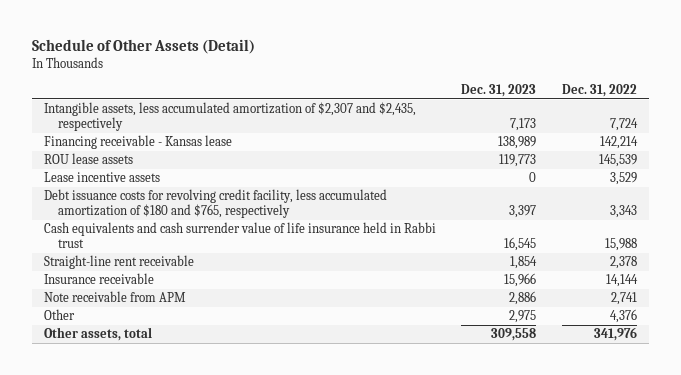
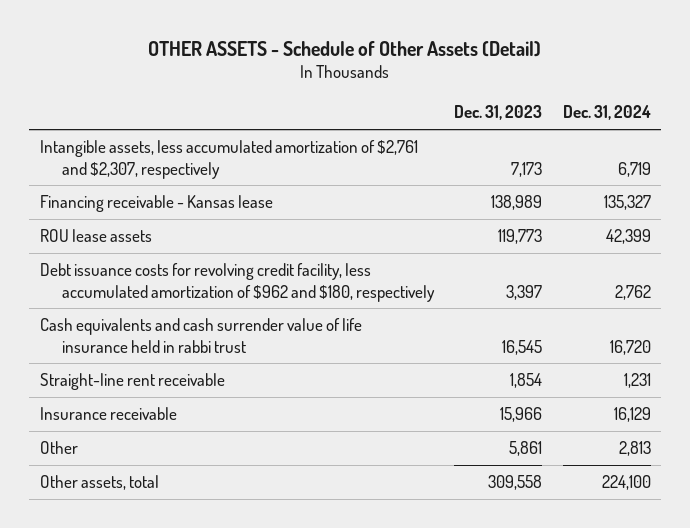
[31,39,255,55] Schedule of Other Assets (Detail) -> [148,40,542,57] OTHER ASSETS - Schedule of Other Assets (Detail)
[561,84,637,98] Dec. 31, 2022 -> none
none -> [562,105,651,121] Dec. 31, 2024
[44,102,417,131] Intangible assets, less accumulated amortization of $2,307 and $2,435, respectively -> [39,139,418,179] Intangible assets, less accumulated amortization of $2,761 and $2,307, respectively
[44,172,161,183] Lease incentive assets -> none
[44,189,388,218] Debt issuance costs for revolving credit facility, less accumulated amortization of $180 and $765, respectively -> [39,262,435,302] Debt issuance costs for revolving credit facility, less accumulated amortization of $962 and $180, respectively
[44,222,437,248] Cash equivalents and cash surrender value of life insurance held in Rabbi trust -> [39,317,362,353] Cash equivalents and cash surrender value of life insurance held in rabbi trust
[44,291,187,303] Note receivable from APM -> none
[509,310,537,324] 2,975 -> [509,440,543,456] 5,861

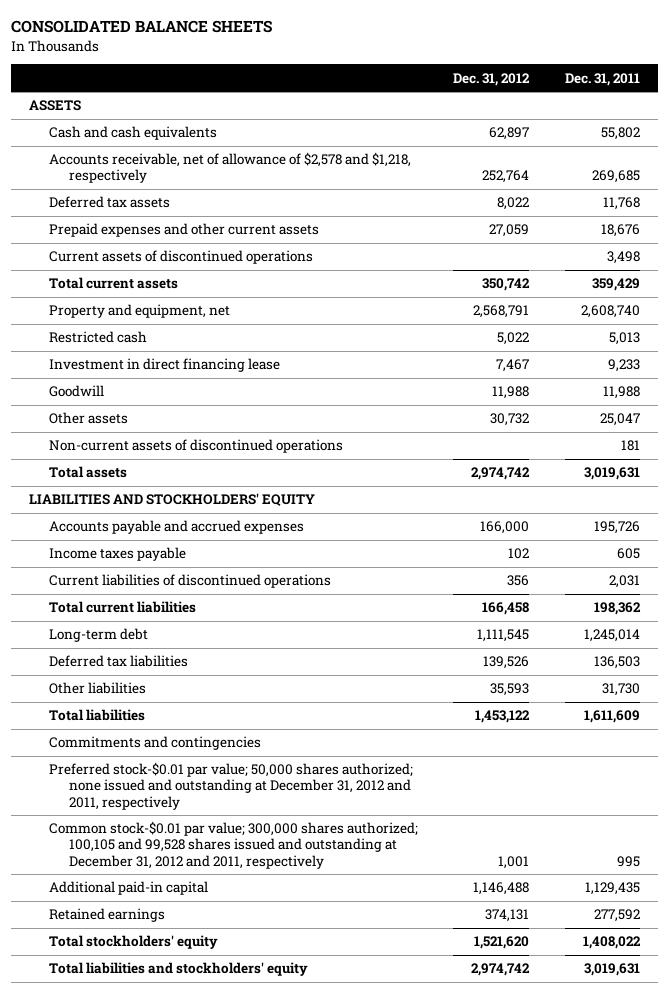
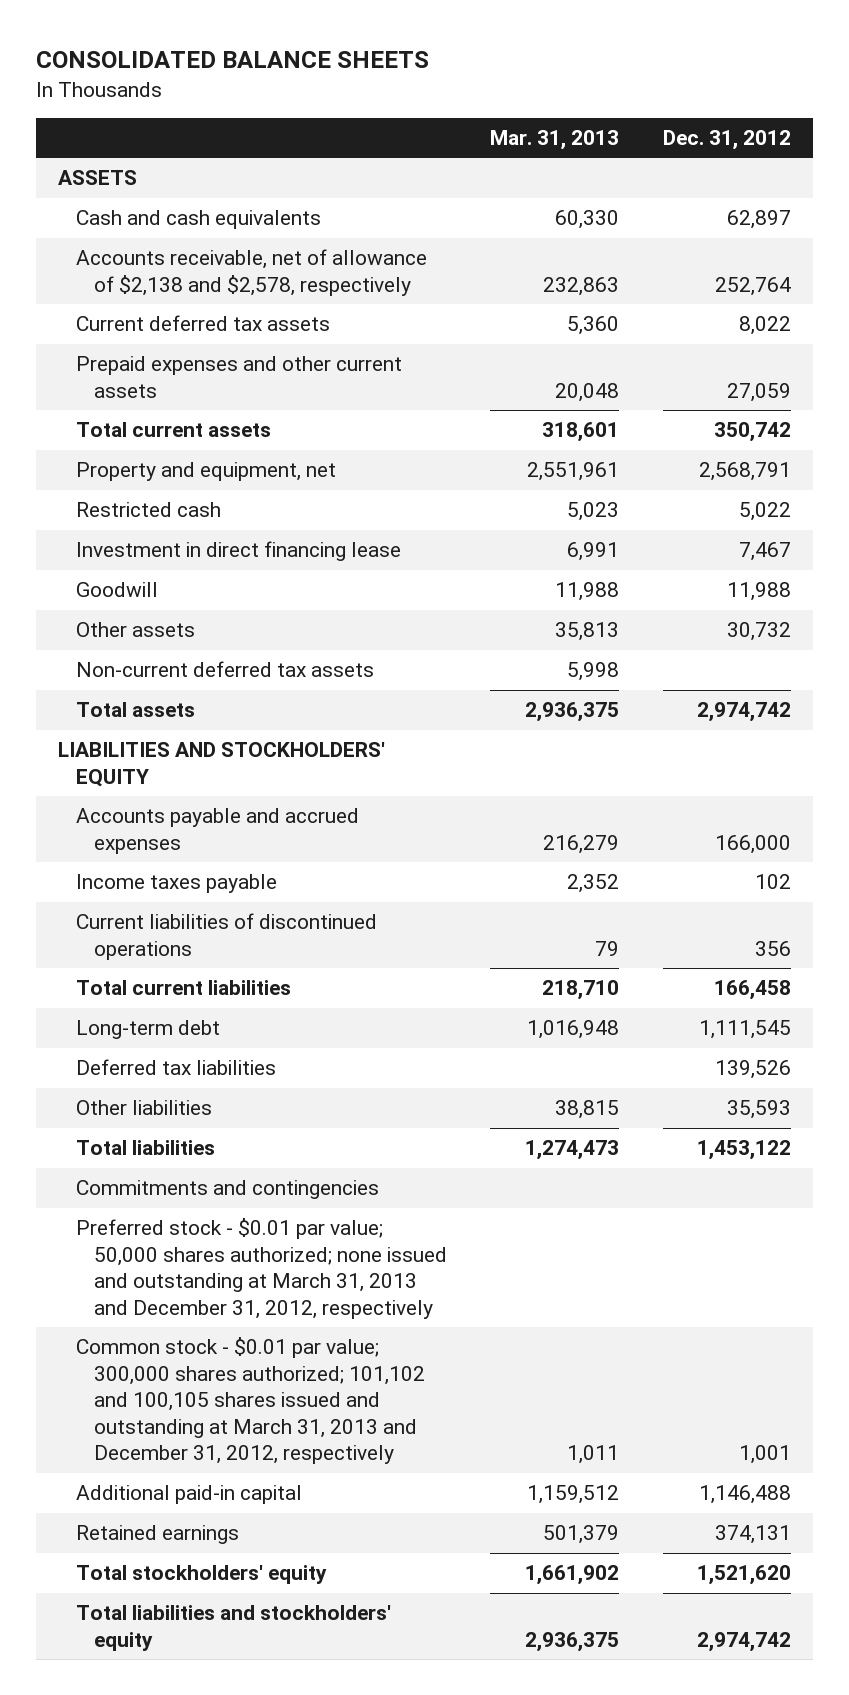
[564,72,640,86] Dec. 31, 2011 -> none
none -> [490,129,620,150] Mar. 31, 2013
[48,152,411,184] Accounts receivable, net of allowance of $2,578 and $1,218, respectively -> [75,249,427,296] Accounts receivable, net of allowance of $2,138 and $2,578, respectively
[48,196,170,209] Deferred tax assets -> [75,315,330,332] Current deferred tax assets
[48,250,313,265] Current assets of discontinued operations -> none
[48,439,343,454] Non-current assets of discontinued operations -> none
none -> [75,661,374,678] Non-current deferred tax assets
[48,762,413,810] Preferred stock-$0.01 par value; 50,000 shares authorized; none issued and outstanding at December 31, 2012 and 2011, respectively -> [75,1218,447,1319] Preferred stock - $0.01 par value; 50,000 shares authorized; none issued and outstanding at March 31, 2013 and December 31, 2012, respectively
[48,821,418,869] Common stock-$0.01 par value; 300,000 shares authorized; 100,105 and 99,528 shares issued and outstanding at December 31, 2012 and 2011, respectively -> [75,1337,425,1465] Common stock - $0.01 par value; 300,000 shares authorized; 101,102 and 100,105 shares issued and outstanding at March 31, 2013 and December 31, 2012, respectively

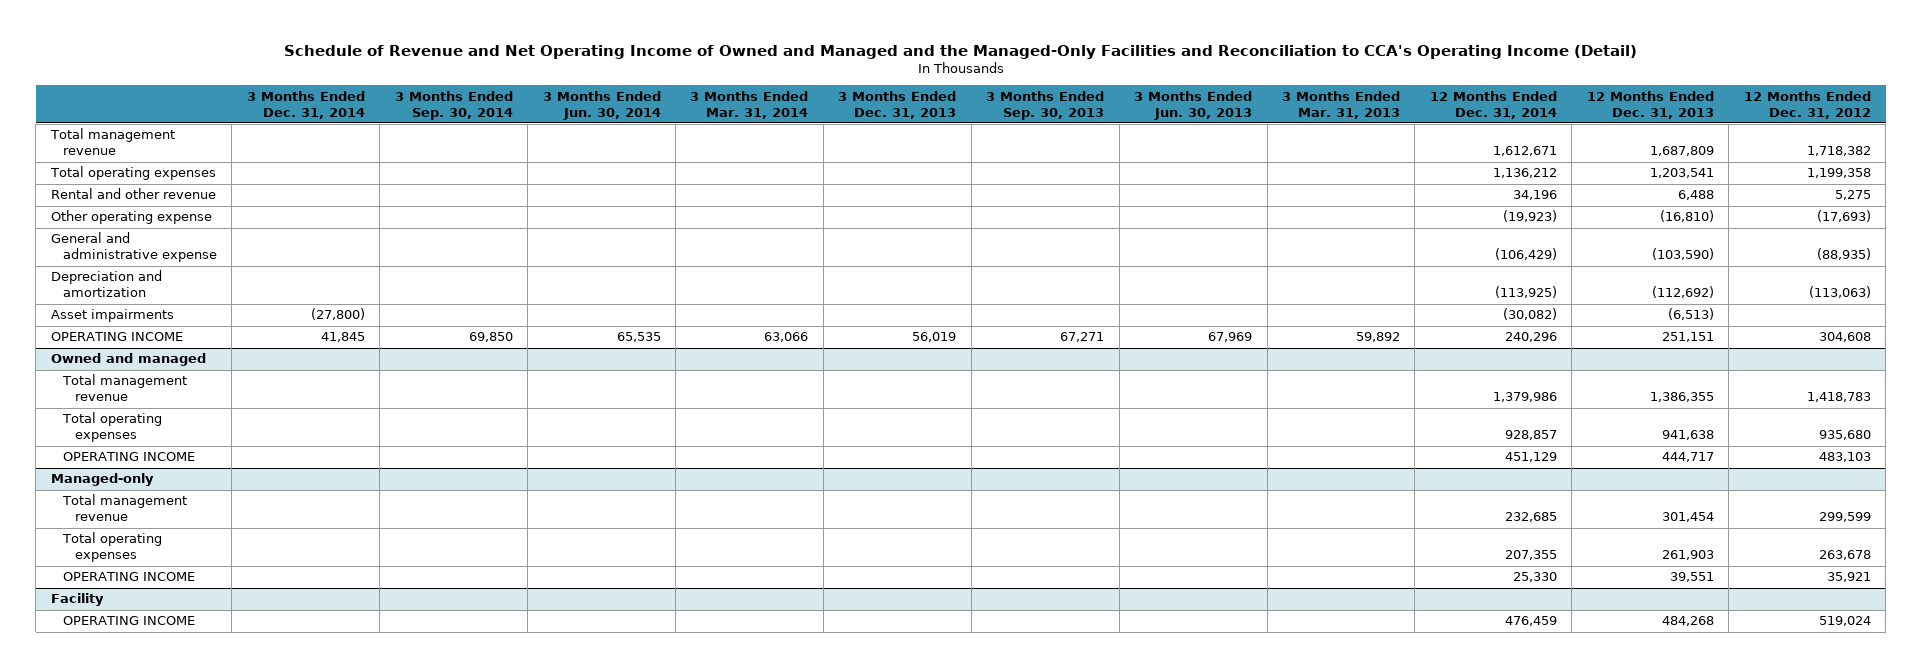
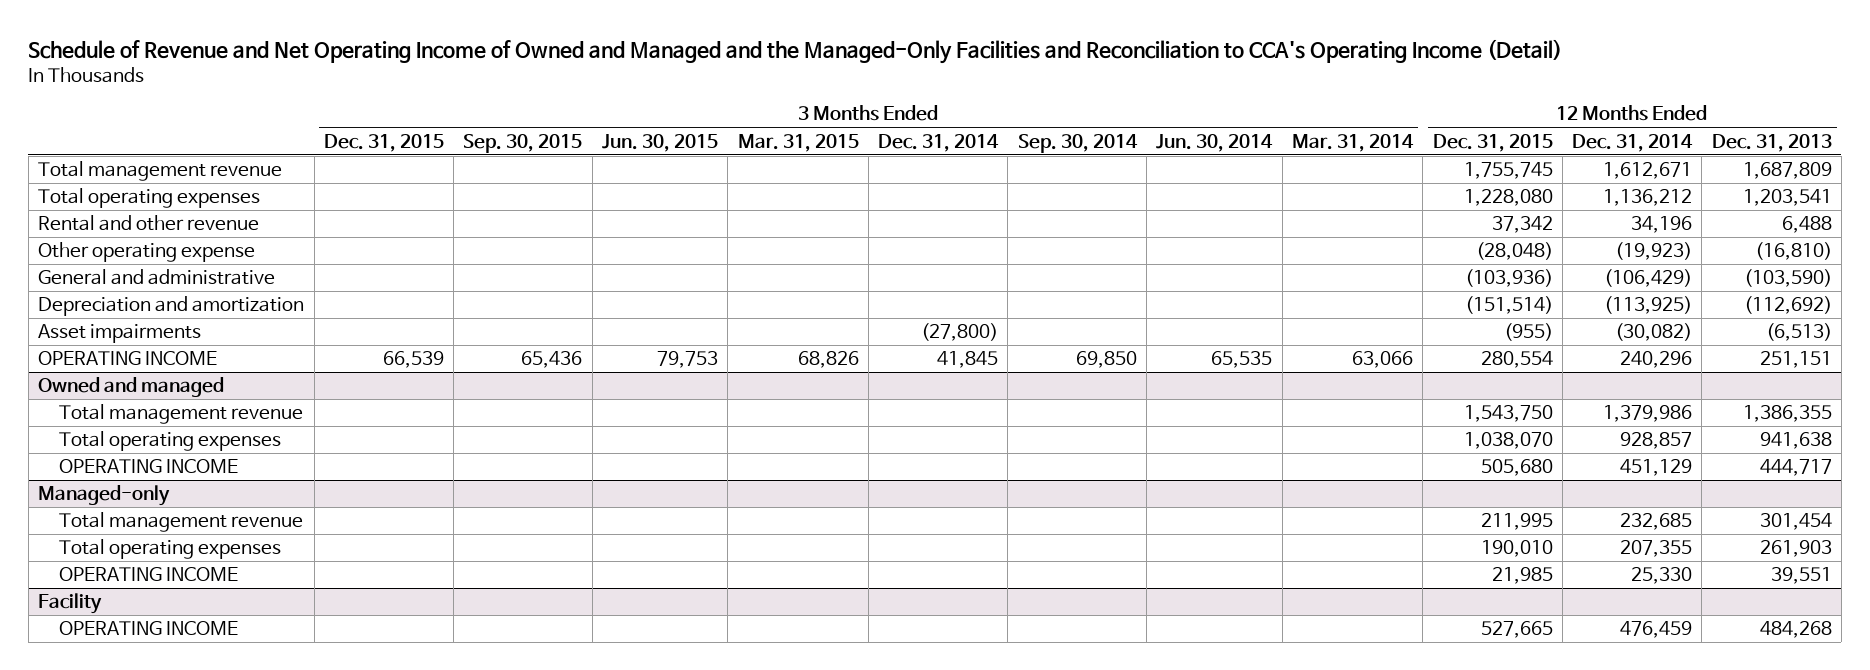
[838,90,957,119] 3 Months Ended Dec. 31, 2013 -> none
[986,90,1105,120] 3 Months Ended Sep. 30, 2013 -> none
[1134,90,1253,120] 3 Months Ended Jun. 30, 2013 -> none
[1282,90,1401,119] 3 Months Ended Mar. 31, 2013 -> none
[1743,90,1871,119] 12 Months Ended Dec. 31, 2012 -> none
none -> [323,133,444,152] Dec. 31, 2015
none -> [463,133,583,153] Sep. 30, 2015
none -> [601,133,718,152] Jun. 30, 2015
none -> [737,133,859,152] Mar. 31, 2015
none -> [1432,133,1553,152] Dec. 31, 2015
[50,232,217,263] General and administrative expense -> [38,269,276,286] General and administrative

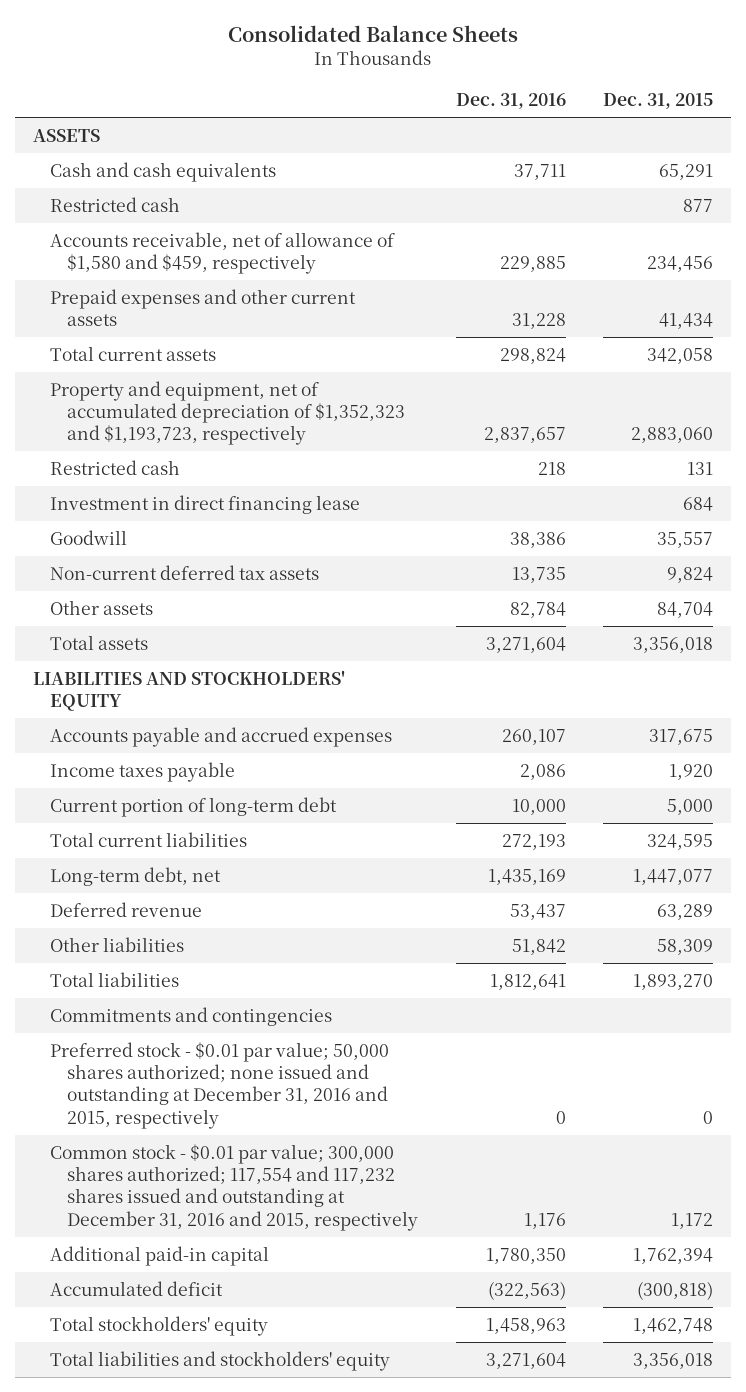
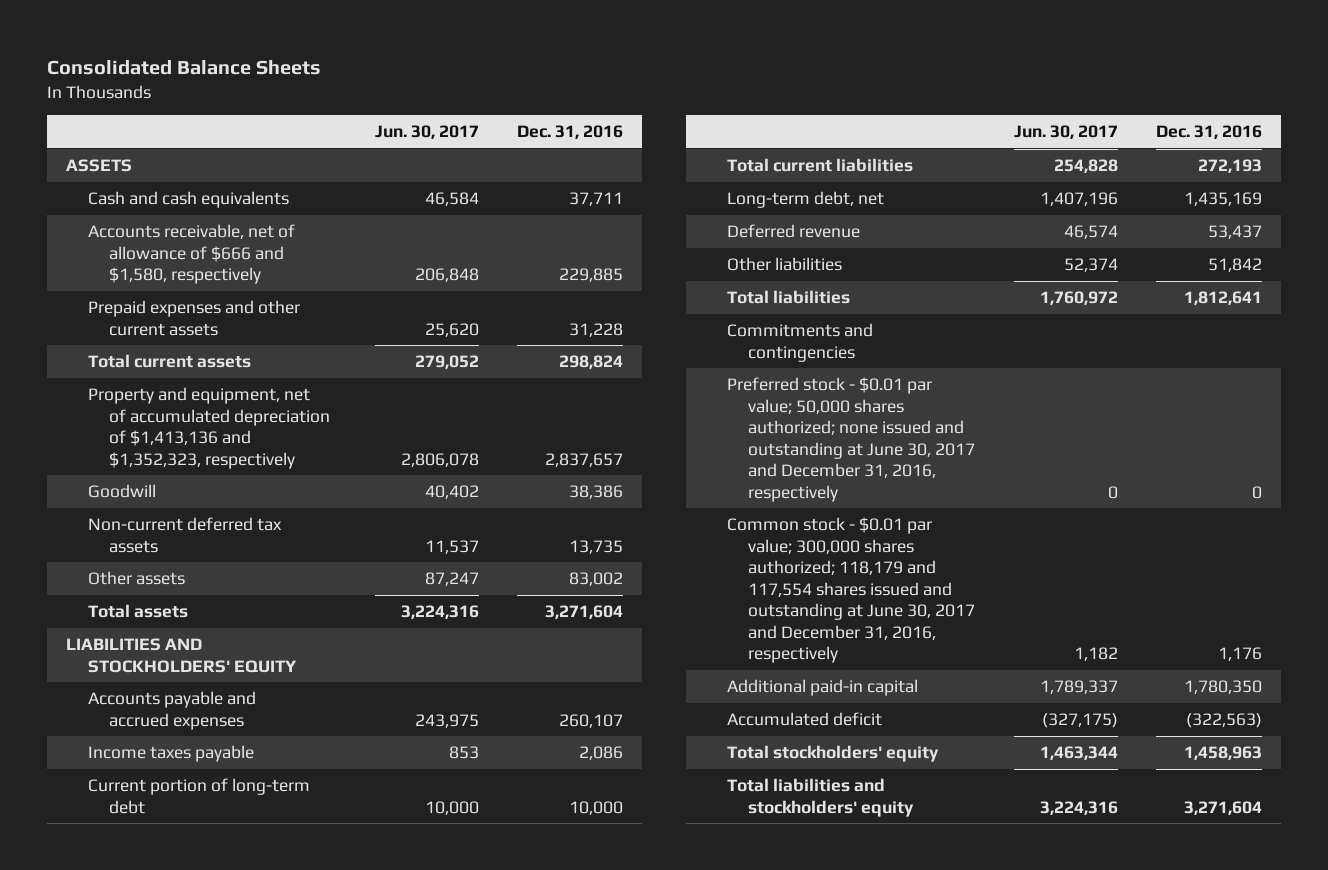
[602,93,713,110] Dec. 31, 2015 -> none
none -> [374,124,479,139] Jun. 30, 2017
[50,196,181,212] Restricted cash -> none
[50,231,396,274] Accounts receivable, net of allowance of $1,580 and $459, respectively -> [87,224,295,285] Accounts receivable, net of allowance of $666 and $1,580, respectively
[50,459,181,475] Restricted cash -> none
[50,494,361,514] Investment in direct financing lease -> none
[50,380,406,446] Property and equipment, net of accumulated depreciation of $1,352,323 and $1,193,723, respectively -> [87,387,331,469] Property and equipment, net of accumulated depreciation of $1,413,136 and $1,352,323, respectively
[509,601,566,618] 82,784 -> [569,572,624,587] 83,002
[50,1041,390,1129] Preferred stock - $0.01 par value; 50,000 shares authorized; none issued and outstanding at December 31, 2016 and 2015, respectively -> [726,377,976,502] Preferred stock - $0.01 par value; 50,000 shares authorized; none issued and outstanding at June 30, 2017 and December 31, 2016, respectively
[50,1143,419,1231] Common stock - $0.01 par value; 300,000 shares authorized; 117,554 and 117,232 shares issued and outstanding at December 31, 2016 and 2015, respectively -> [726,517,976,664] Common stock - $0.01 par value; 300,000 shares authorized; 118,179 and 117,554 shares issued and outstanding at June 30, 2017 and December 31, 2016, respectively

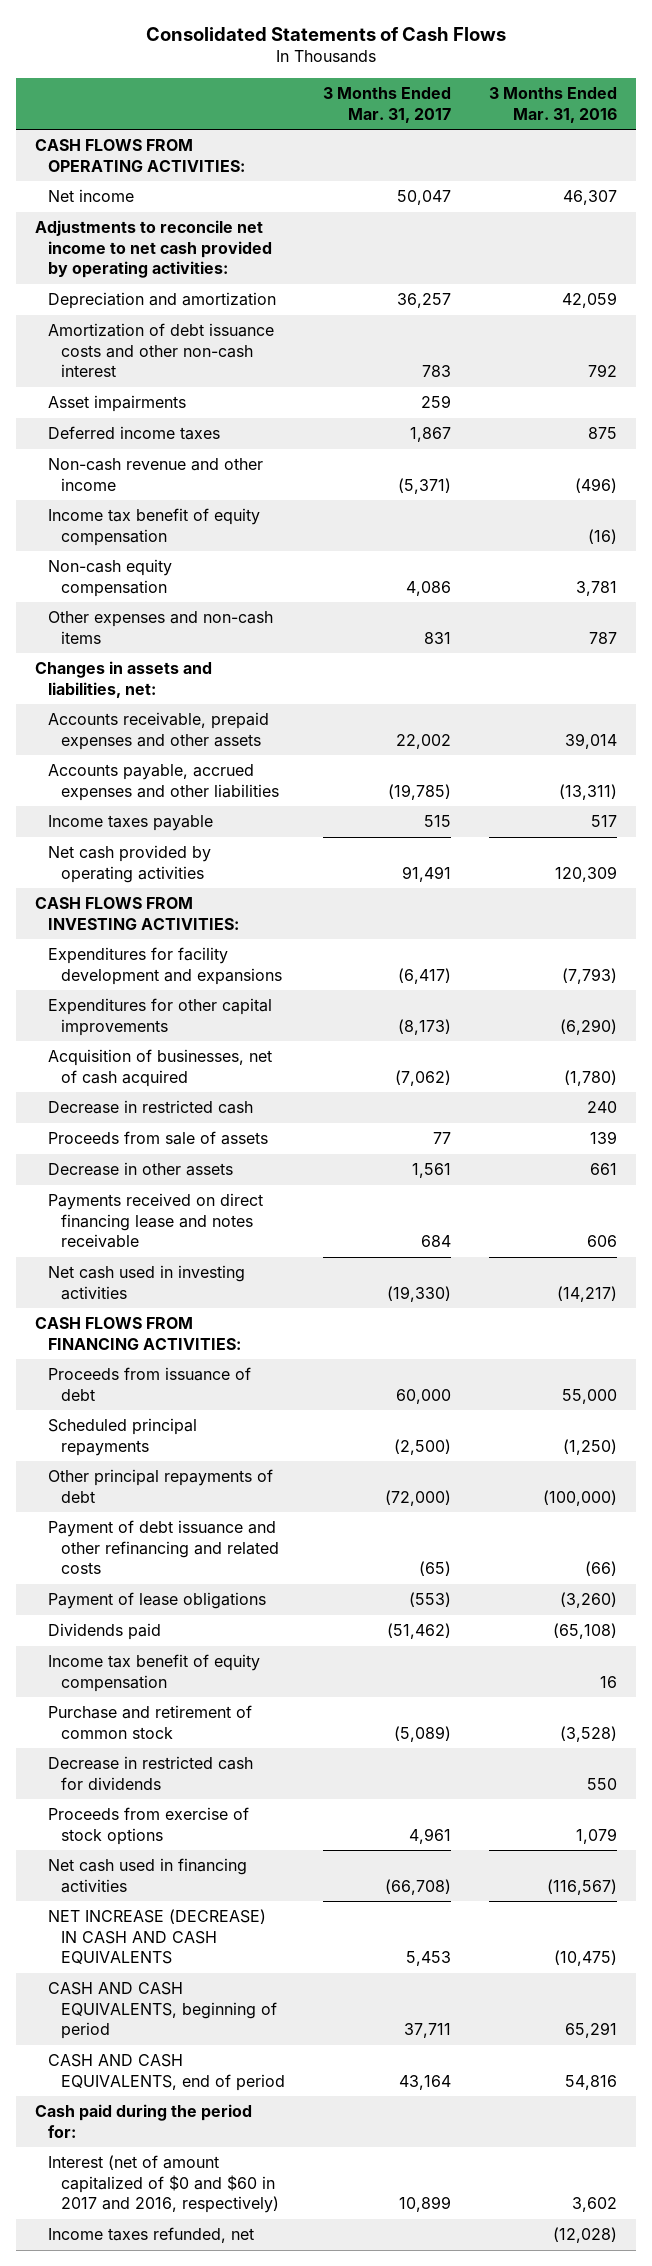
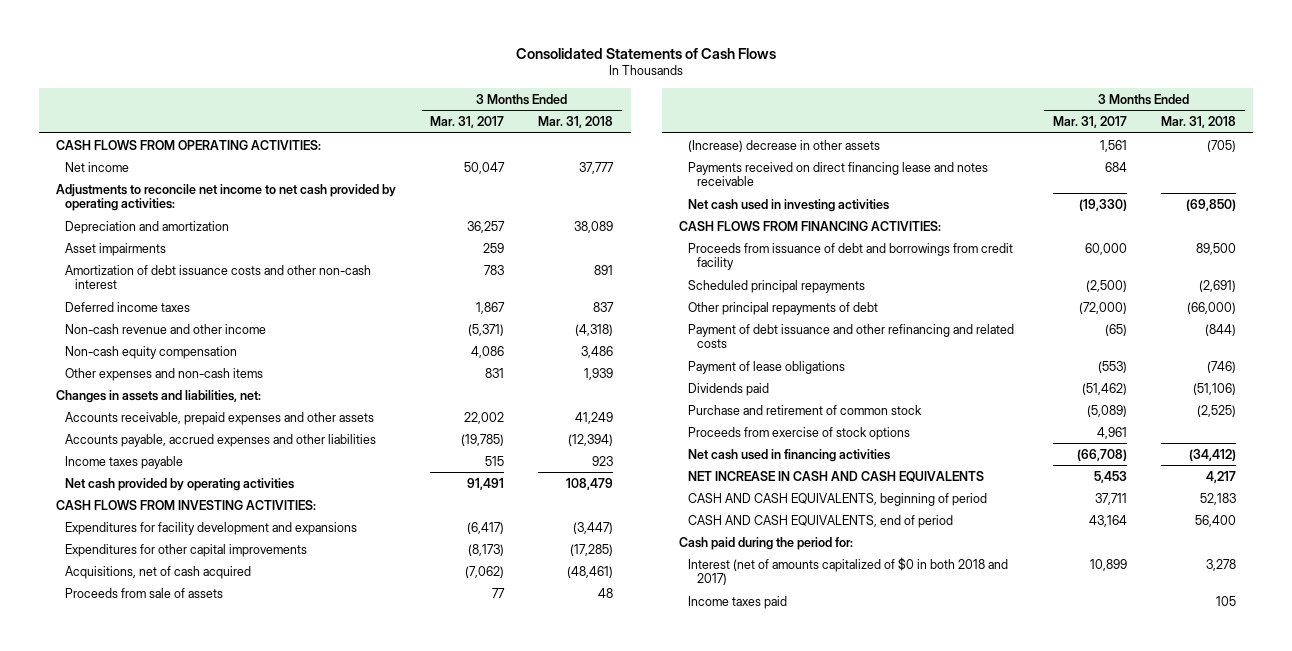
[489,87,618,123] 3 Months Ended Mar. 31, 2016 -> none
none -> [538,116,614,129] Mar. 31, 2018
[47,323,274,378] Amortization of debt issuance costs and other non-cash interest -> [65,264,372,290] Amortization of debt issuance costs and other non-cash interest
[47,508,260,546] Income tax benefit of equity compensation -> none
[47,1100,253,1115] Decrease in restricted cash -> none
[47,1049,272,1087] Acquisition of businesses, net of cash acquired -> [65,565,252,579] Acquisitions, net of cash acquired
[47,1162,233,1177] Decrease in other assets -> [687,139,880,152] (Increase) decrease in other assets
[47,1367,251,1401] Proceeds from issuance of debt -> [687,242,1013,271] Proceeds from issuance of debt and borrowings from credit facility
[47,1654,260,1692] Income tax benefit of equity compensation -> none
[47,1756,253,1790] Decrease in restricted cash for dividends -> none
[47,1909,266,1965] NET INCREASE (DECREASE) IN CASH AND CASH EQUIVALENTS -> [687,470,984,482] NET INCREASE IN CASH AND CASH EQUIVALENTS
[47,2155,280,2214] Interest (net of amount capitalized of $0 and $60 in 2017 and 2016, respectively) -> [687,556,1008,586] Interest (net of amounts capitalized of $0 in both 2018 and 2017)
[47,2227,254,2244] Income taxes refunded, net -> [687,595,787,609] Income taxes paid

